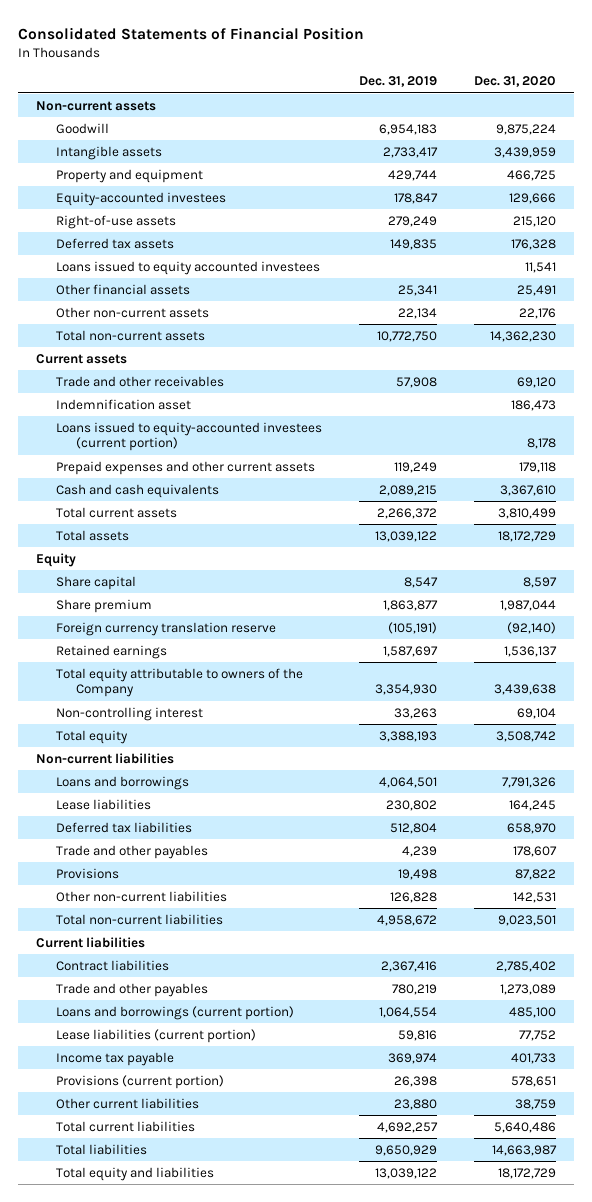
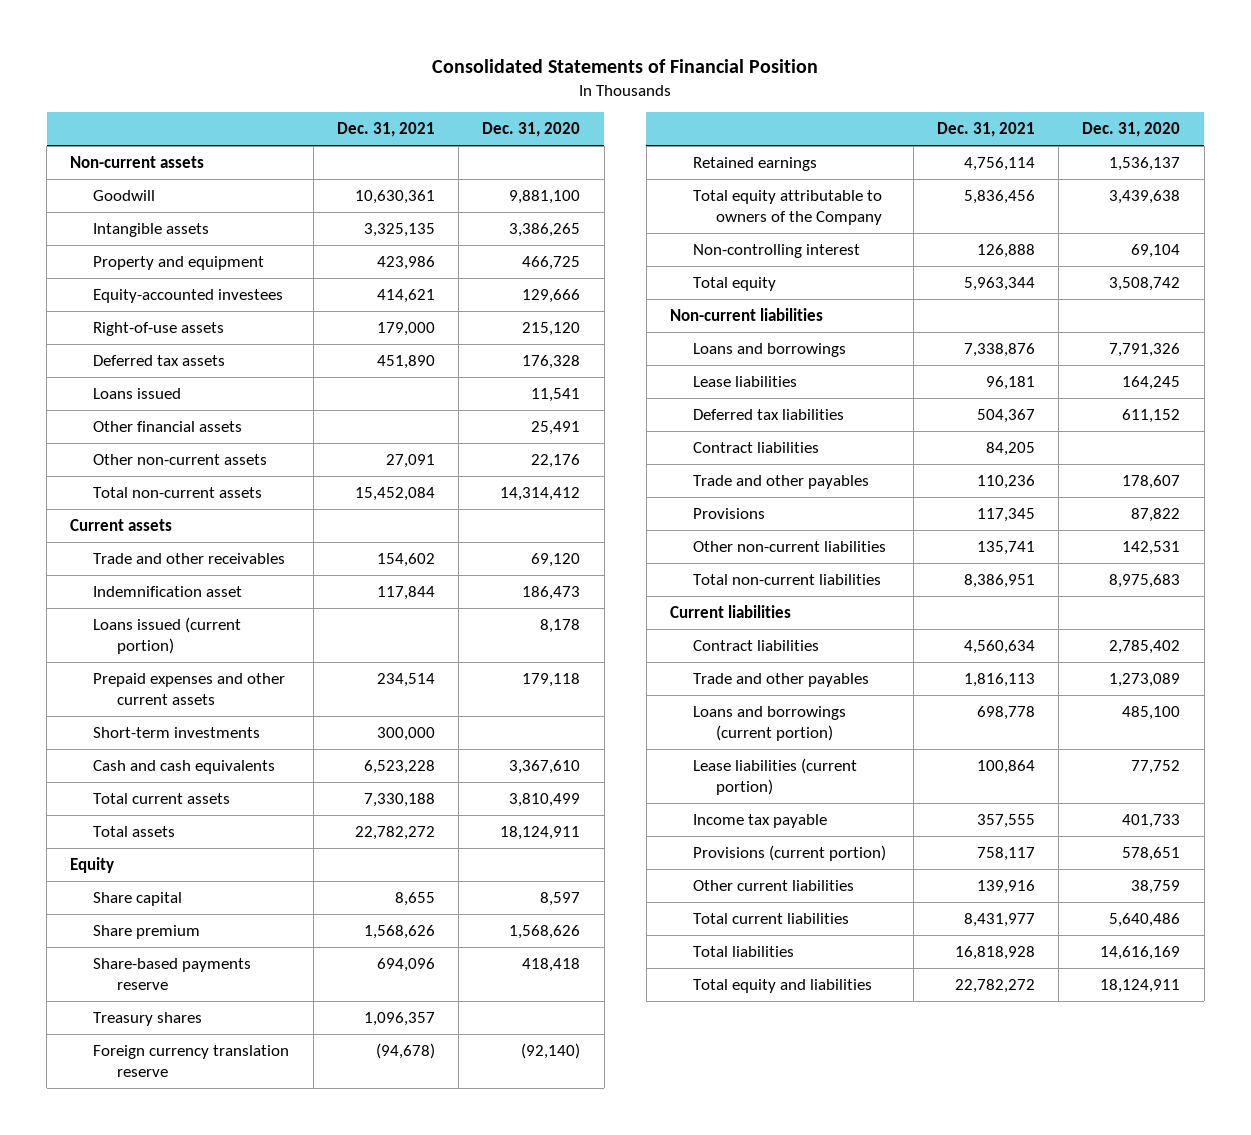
[358,76,437,88] Dec. 31, 2019 -> none
none -> [336,122,435,138] Dec. 31, 2021
[495,123,556,135] 9,875,224 -> [509,190,581,205] 9,881,100
[493,146,556,158] 3,439,959 -> [509,223,581,238] 3,386,265
[56,260,321,275] Loans issued to equity accounted investees -> [93,388,182,400] Loans issued
[489,330,556,342] 14,362,230 -> [500,487,581,502] 14,314,412
[56,421,323,452] Loans issued to equity-accounted investees (current portion) -> [93,617,242,654] Loans issued (current portion)
none -> [93,727,261,739] Short-term investments
[497,530,556,542] 18,172,729 -> [500,826,581,841] 18,124,911
[499,599,556,611] 1,987,044 -> [509,925,581,940] 1,568,626
none -> [93,958,252,990] Share-based payments reserve
none -> [93,1012,203,1027] Treasury shares
[506,822,556,834] 658,970 -> [1122,409,1181,424] 611,152
none -> [693,442,820,454] Contract liabilities
[497,914,556,926] 9,023,501 -> [1109,574,1181,589] 8,975,683
[491,1144,557,1156] 14,663,987 -> [1100,946,1181,961] 14,616,169
[497,1167,556,1179] 18,172,729 -> [1100,979,1181,994] 18,124,911

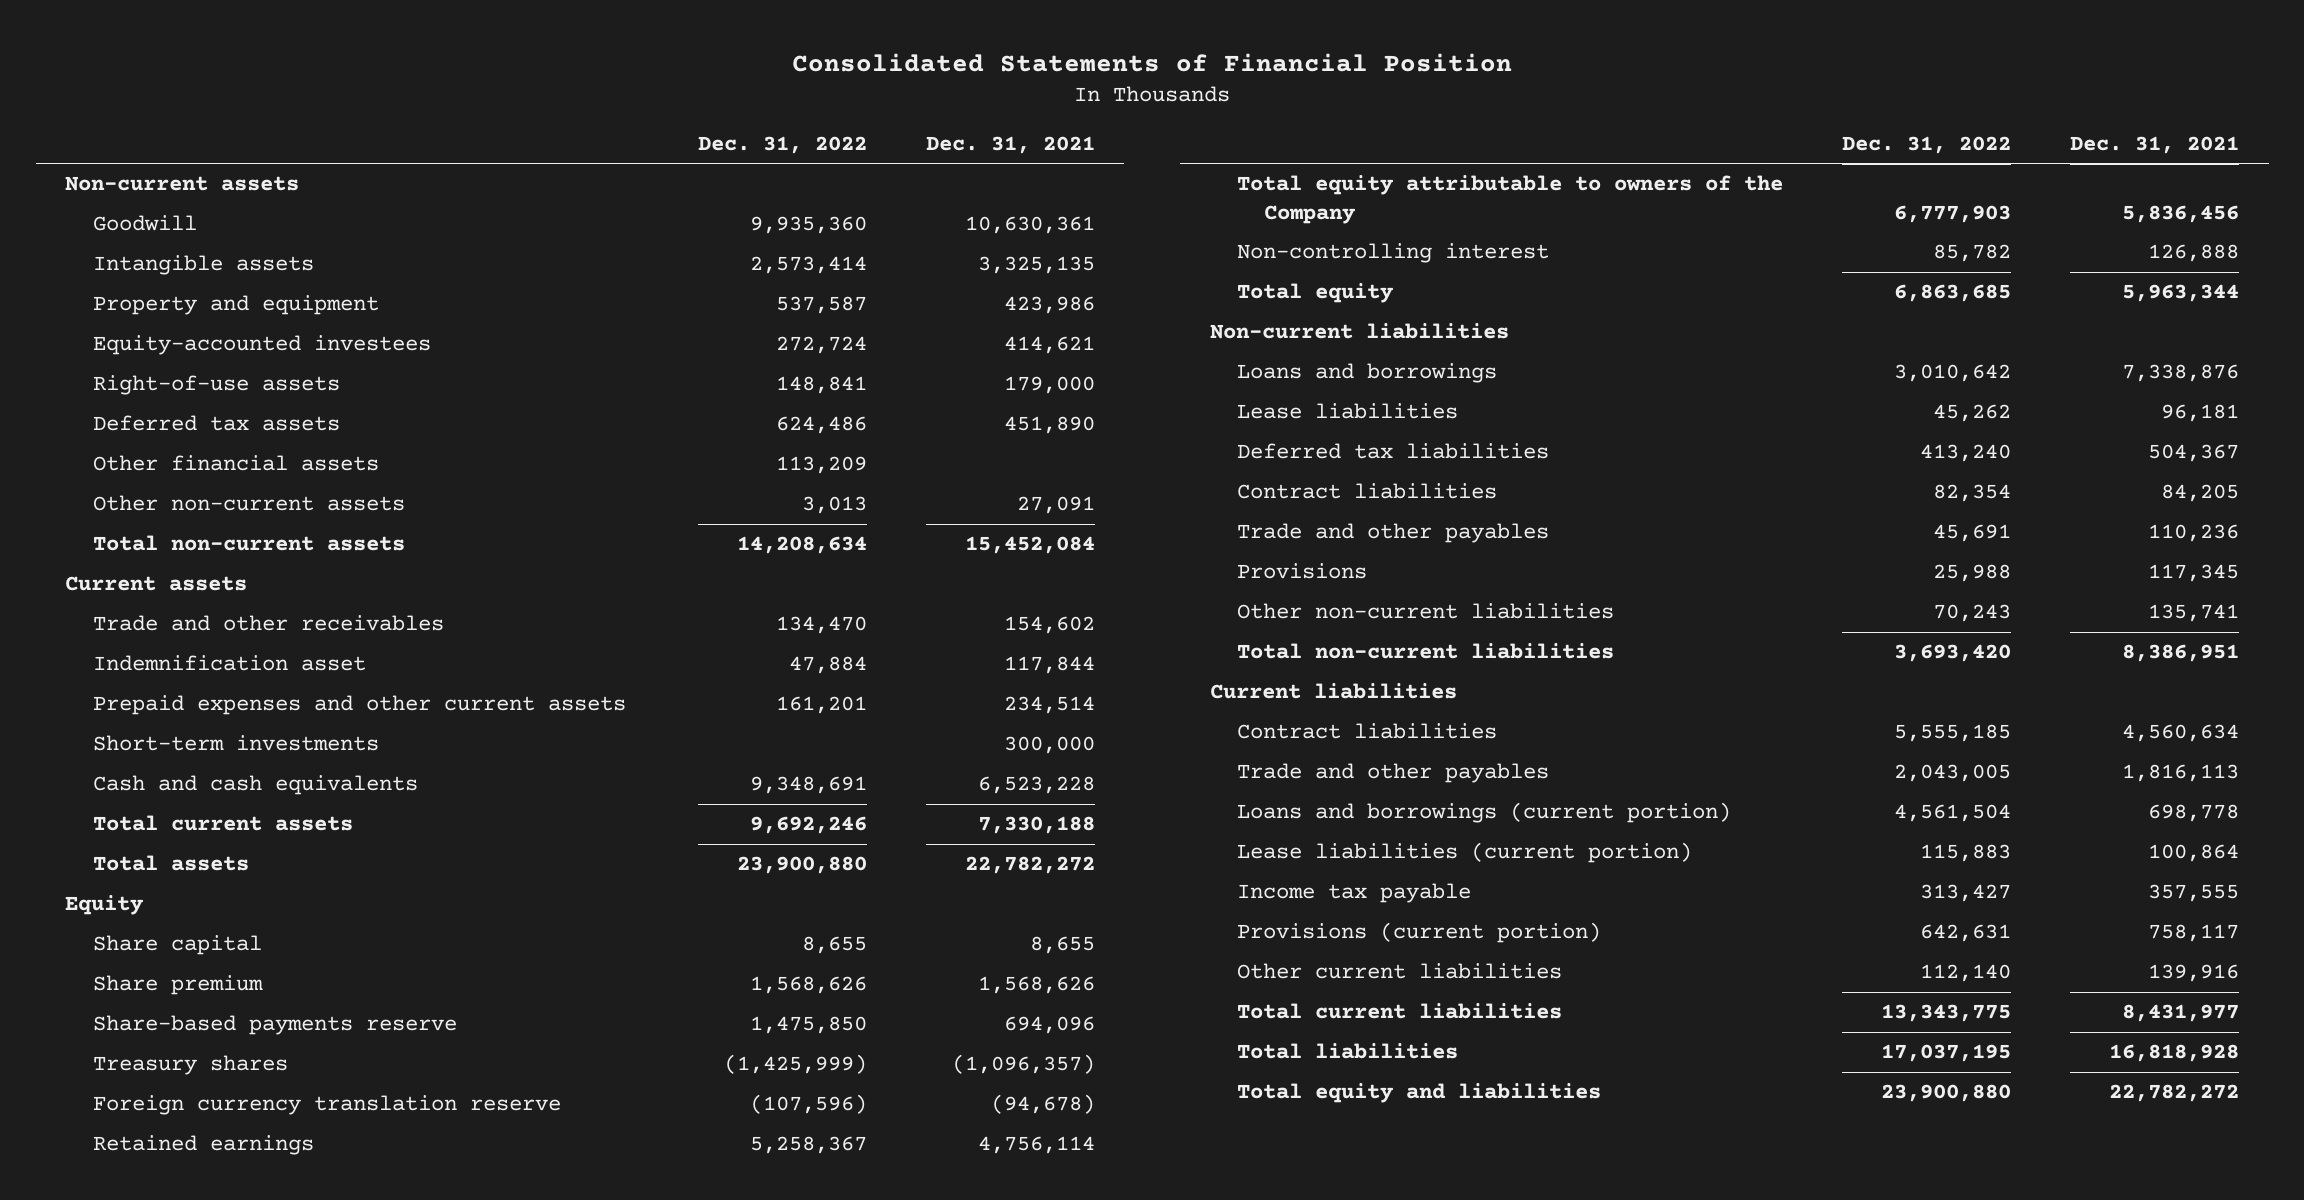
[482,122,581,138] Dec. 31, 2020 -> none
none -> [697,136,867,155] Dec. 31, 2022
[93,388,182,400] Loans issued -> none
[93,617,242,654] Loans issued (current portion) -> none
[363,1012,435,1027] 1,096,357 -> [951,1054,1095,1075] (1,096,357)

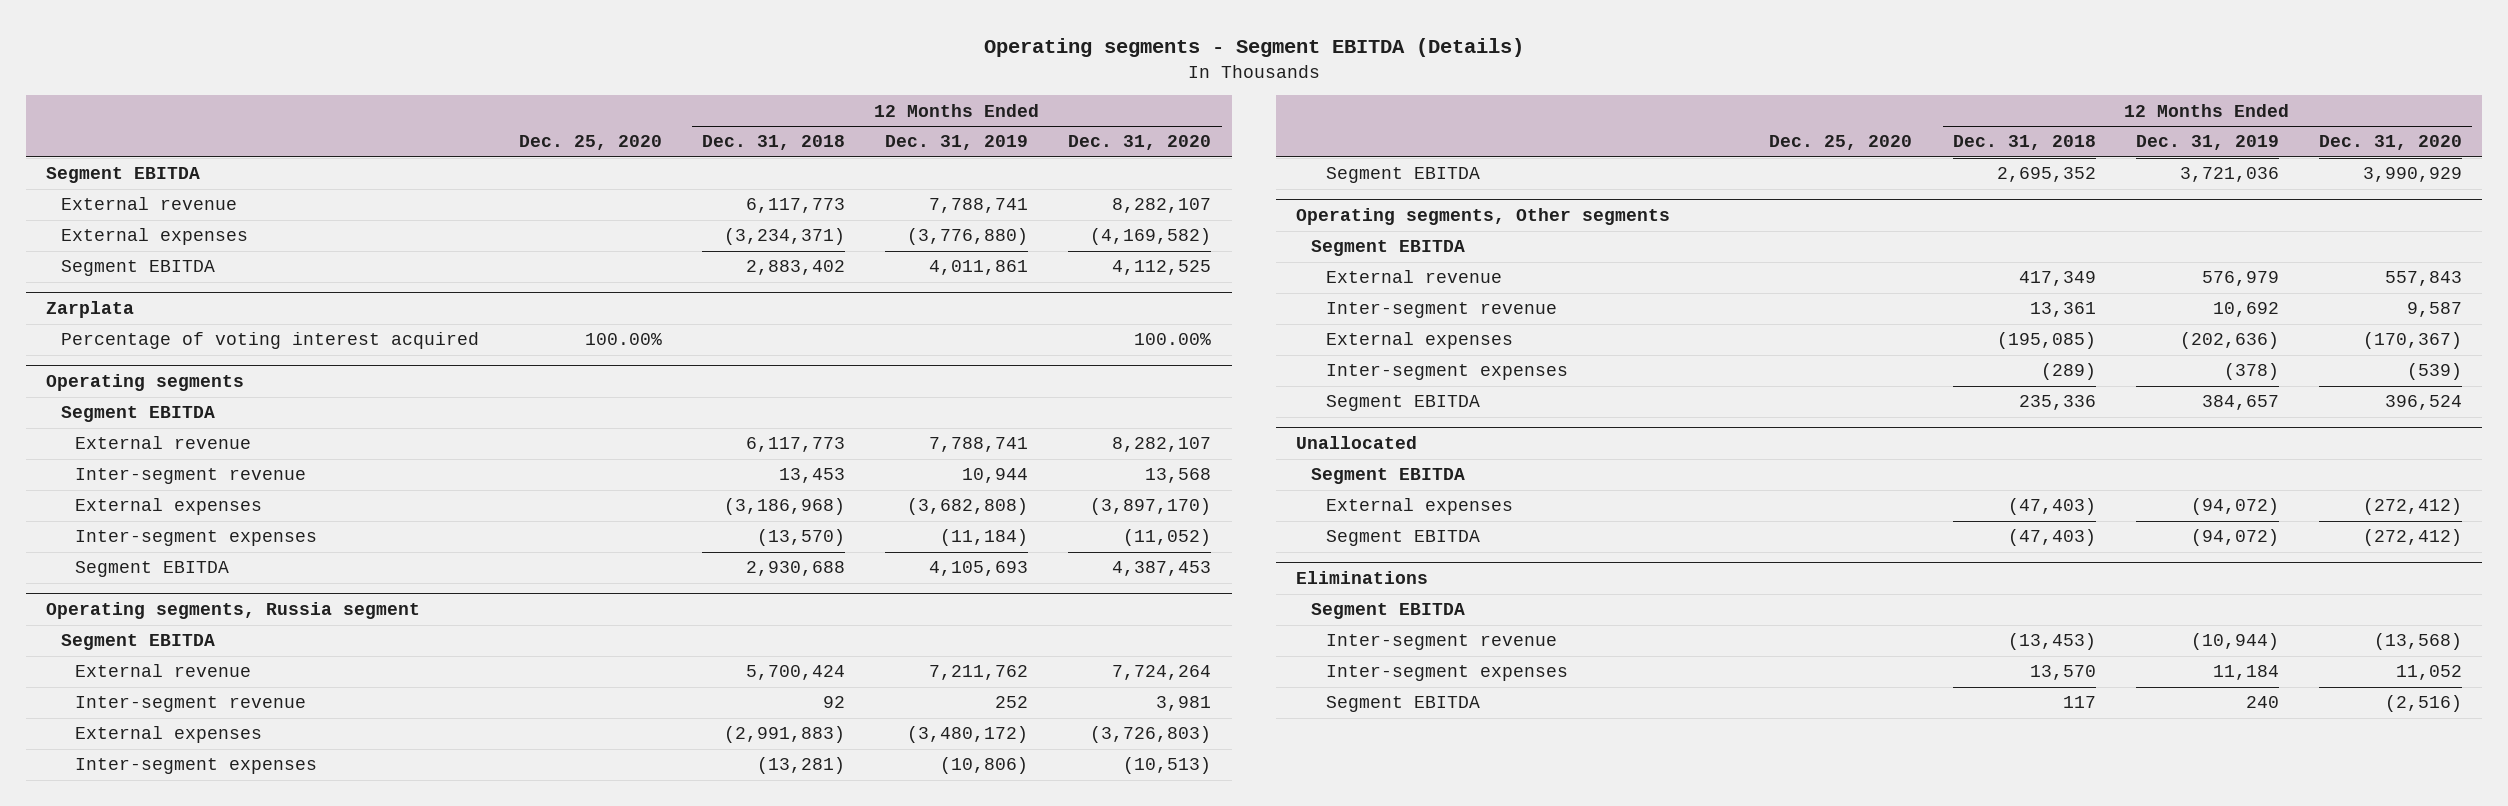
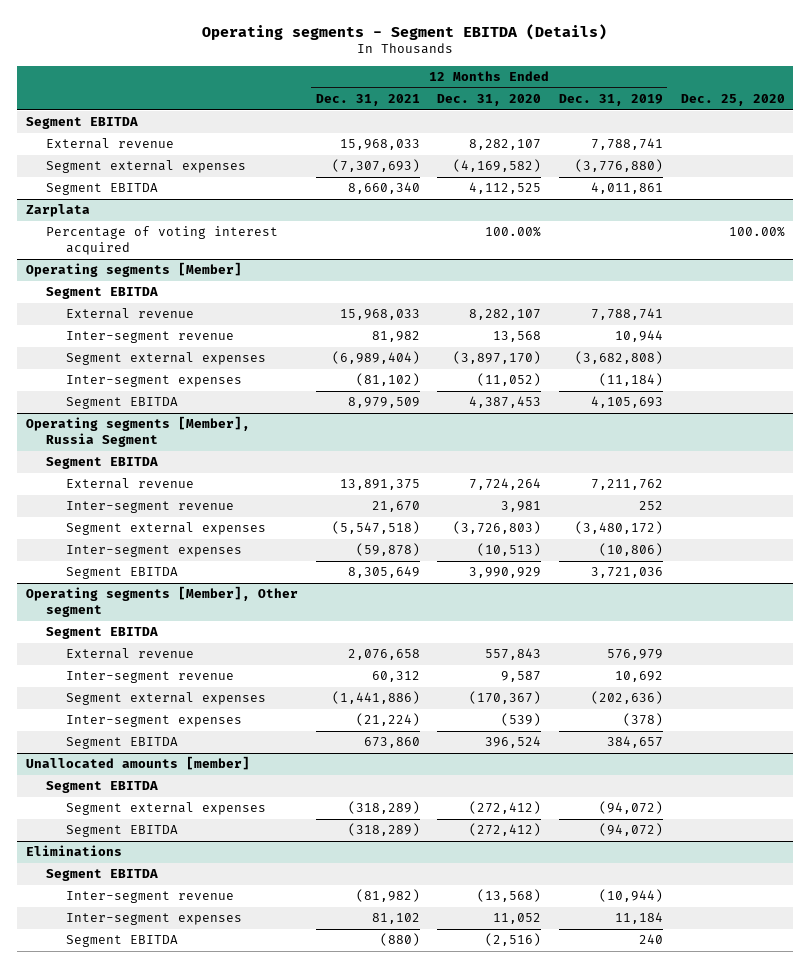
[702,135,846,151] Dec. 31, 2018 -> none
none -> [315,94,420,107] Dec. 31, 2021
[60,228,248,246] External expenses -> [45,160,246,174] Segment external expenses
[45,374,244,392] Operating segments -> [26,262,243,278] Operating segments [Member]
[75,498,263,516] External expenses -> [65,352,266,366] Segment external expenses
[45,602,420,620] Operating segments, Russia segment -> [26,416,251,448] Operating segments [Member], Russia Segment
[75,726,263,744] External expenses -> [65,522,266,536] Segment external expenses
[1296,208,1671,226] Operating segments, Other segments -> [26,586,299,618] Operating segments [Member], Other segment
[1325,332,1513,350] External expenses -> [65,692,266,706] Segment external expenses
[1296,436,1418,450] Unallocated -> [26,756,251,771] Unallocated amounts [member]
[1325,498,1513,516] External expenses -> [65,802,266,816] Segment external expenses

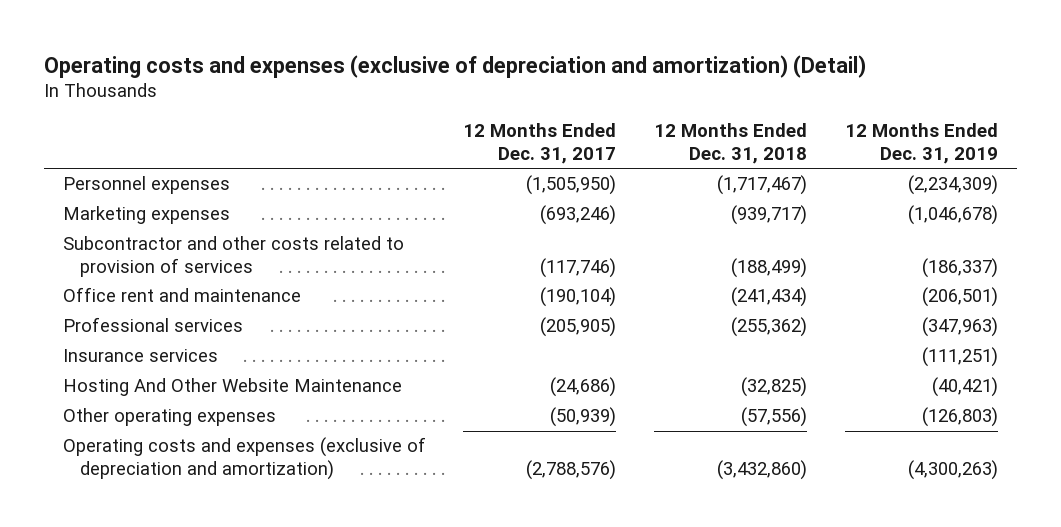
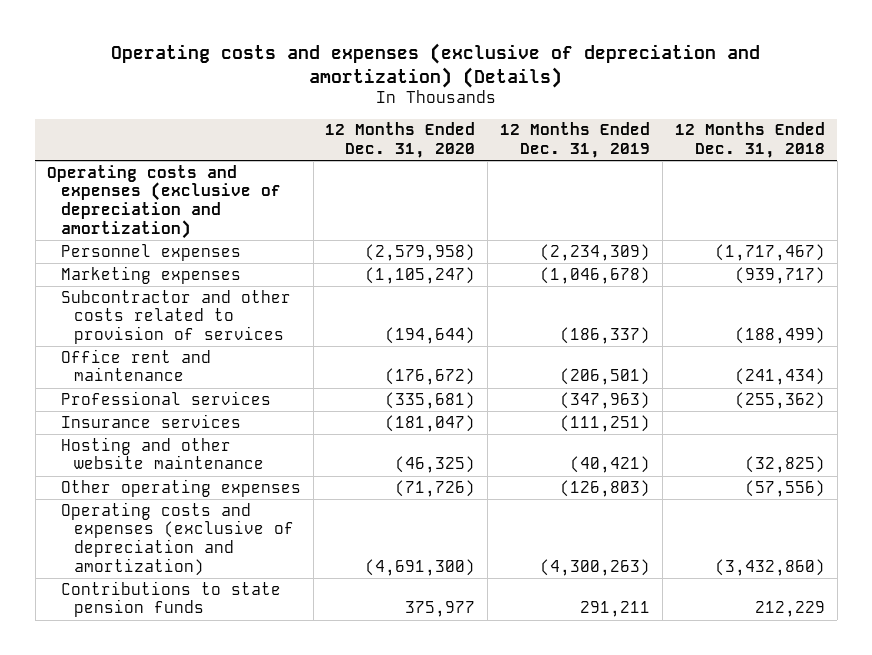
[43,54,866,78] Operating costs and expenses (exclusive of depreciation and amortization) (Detail) -> [111,42,761,88] Operating costs and expenses (exclusive of depreciation and amortization) (Details)
[463,123,617,164] 12 Months Ended Dec. 31, 2017 -> none
none -> [325,122,476,159] 12 Months Ended Dec. 31, 2020
none -> [47,164,281,239] Operating costs and expenses (exclusive of depreciation and amortization)
[62,378,402,397] Hosting And Other Website Maintenance -> [60,436,264,470] Hosting and other website maintenance
none -> [60,580,281,618] Contributions to state pension funds

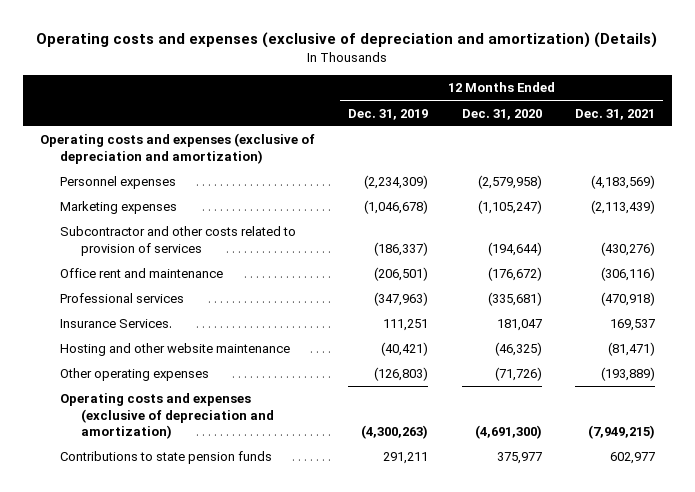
[674,122,825,159] 12 Months Ended Dec. 31, 2018 -> none
none -> [575,108,656,120] Dec. 31, 2021
[60,413,241,428] Insurance services -> [60,319,173,329] Insurance Services.
[385,414,476,432] (181,047) -> [496,319,542,332] 181,047
[560,414,651,432] (111,251) -> [383,319,429,332] 111,251

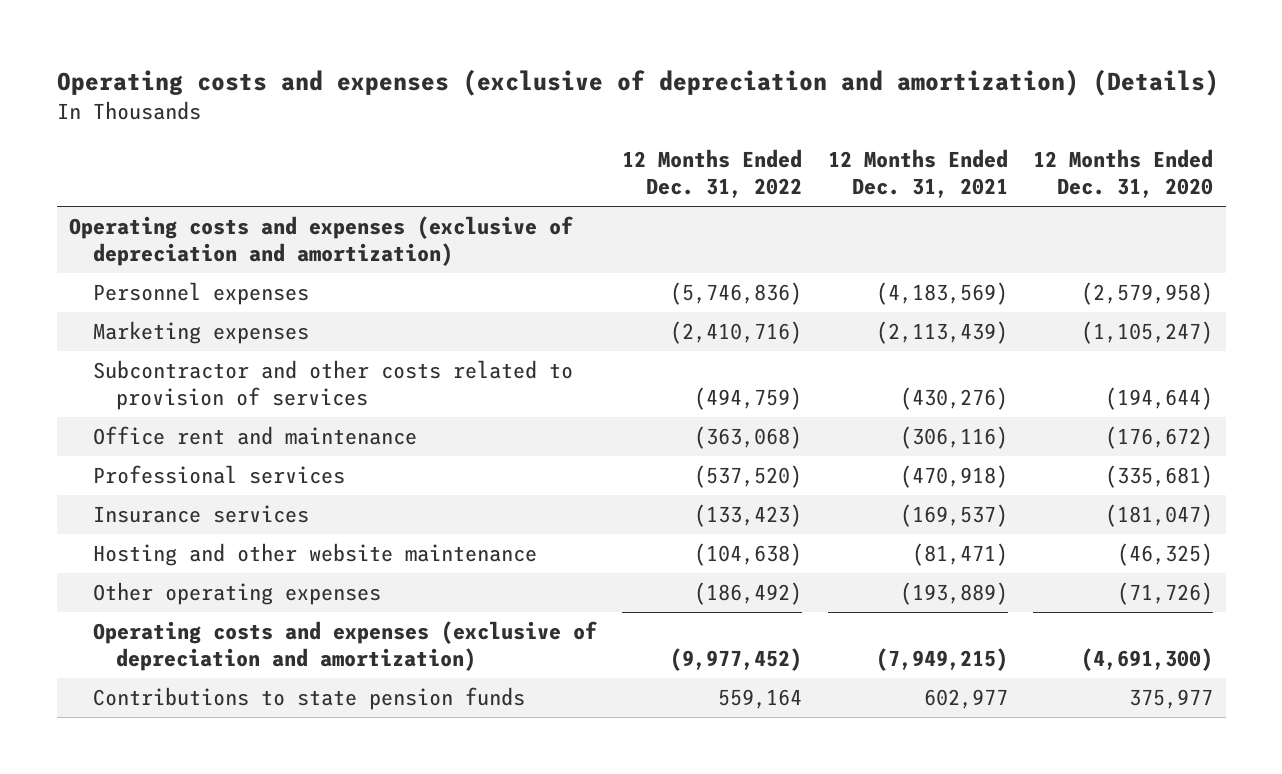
[348,108,429,120] Dec. 31, 2019 -> none
none -> [622,149,803,199] 12 Months Ended Dec. 31, 2022
[60,319,173,329] Insurance Services. -> [92,504,309,523] Insurance services
[496,319,542,332] 181,047 -> [1104,503,1213,527] (181,047)
[610,319,656,332] 169,537 -> [899,503,1008,527] (169,537)

